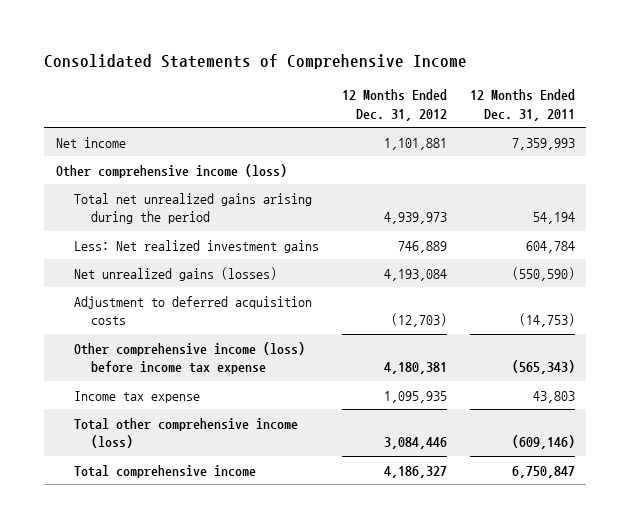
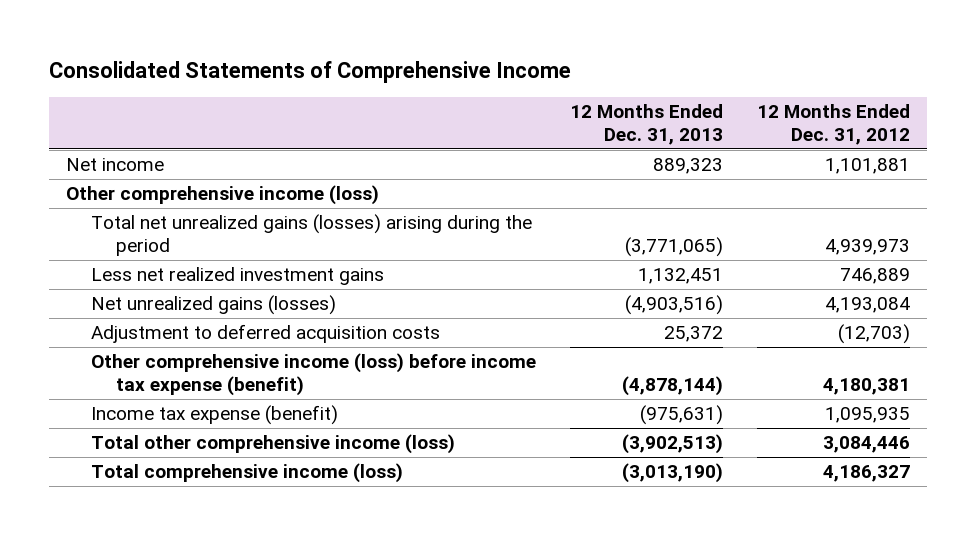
[469,89,575,121] 12 Months Ended Dec. 31, 2011 -> none
none -> [570,103,724,146] 12 Months Ended Dec. 31, 2013
[73,192,312,224] Total net unrealized gains arising during the period -> [91,213,533,257] Total net unrealized gains (losses) arising during the period
[73,239,319,253] Less: Net realized investment gains -> [91,266,385,285] Less net realized investment gains
[73,341,305,374] Other comprehensive income (loss) before income tax expense -> [91,352,537,397] Other comprehensive income (loss) before income tax expense (benefit)
[73,390,200,403] Income tax expense -> [91,404,339,425] Income tax expense (benefit)
[73,464,256,478] Total comprehensive income -> [91,462,404,483] Total comprehensive income (loss)

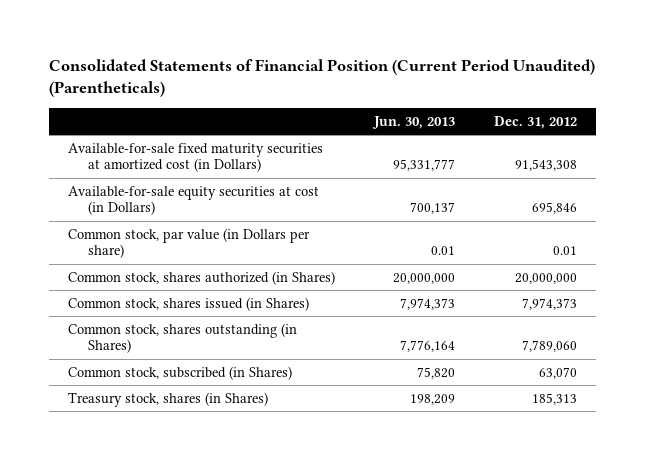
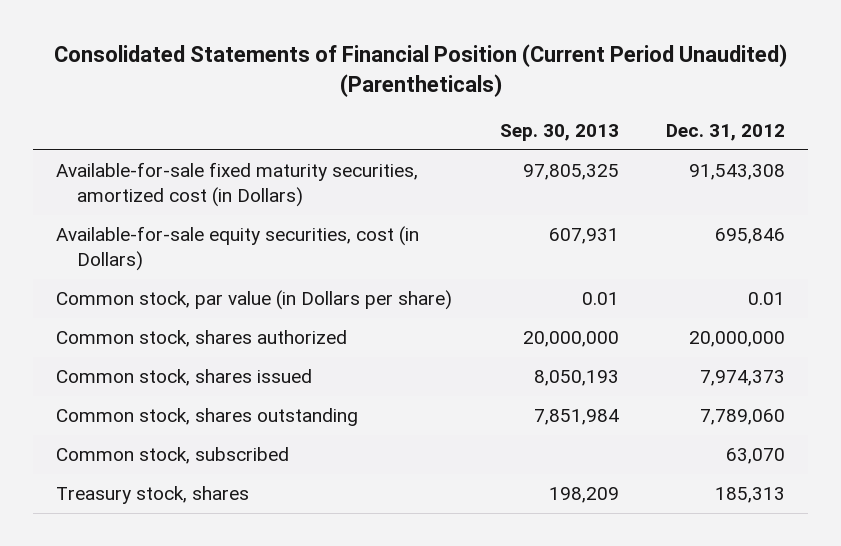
[372,115,456,129] Jun. 30, 2013 -> none
none -> [499,124,619,142] Sep. 30, 2013
[68,142,324,173] Available-for-sale fixed maturity securities at amortized cost (in Dollars) -> [56,162,419,207] Available-for-sale fixed maturity securities, amortized cost (in Dollars)
[68,185,320,216] Available-for-sale equity securities at cost (in Dollars) -> [56,226,420,271] Available-for-sale equity securities, cost (in Dollars)
[68,270,336,285] Common stock, shares authorized (in Shares) -> [56,330,348,348] Common stock, shares authorized
[68,296,310,311] Common stock, shares issued (in Shares) -> [56,369,313,387] Common stock, shares issued
[68,322,298,354] Common stock, shares outstanding (in Shares) -> [56,408,359,427] Common stock, shares outstanding
[68,365,293,380] Common stock, subscribed (in Shares) -> [56,447,290,465] Common stock, subscribed
[68,391,269,407] Treasury stock, shares (in Shares) -> [56,486,250,505] Treasury stock, shares

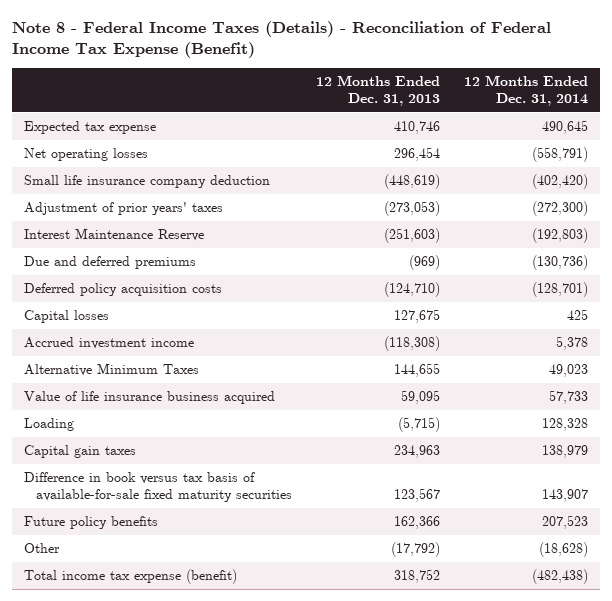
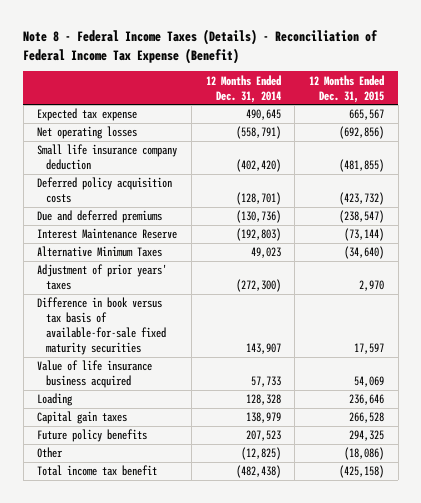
[316,74,441,106] 12 Months Ended Dec. 31, 2013 -> none
none -> [309,74,385,103] 12 Months Ended Dec. 31, 2015
[24,310,110,324] Capital losses -> none
[24,337,195,350] Accrued investment income -> none
[24,256,197,270] Due and deferred premiums -> [37,210,163,224] Due and deferred premiums
[24,228,205,242] Interest Maintenance Reserve -> [37,228,178,240] Interest Maintenance Reserve
[24,202,224,216] Adjustment of prior years' taxes -> [37,264,168,291] Adjustment of prior years' taxes
[24,472,293,503] Difference in book versus tax basis of available-for-sale fixed maturity securities -> [37,297,167,356] Difference in book versus tax basis of available-for-sale fixed maturity securities
[538,542,588,558] (18,628) -> [240,447,281,461] (12,825)
[24,569,238,585] Total income tax expense (benefit) -> [37,465,158,477] Total income tax benefit

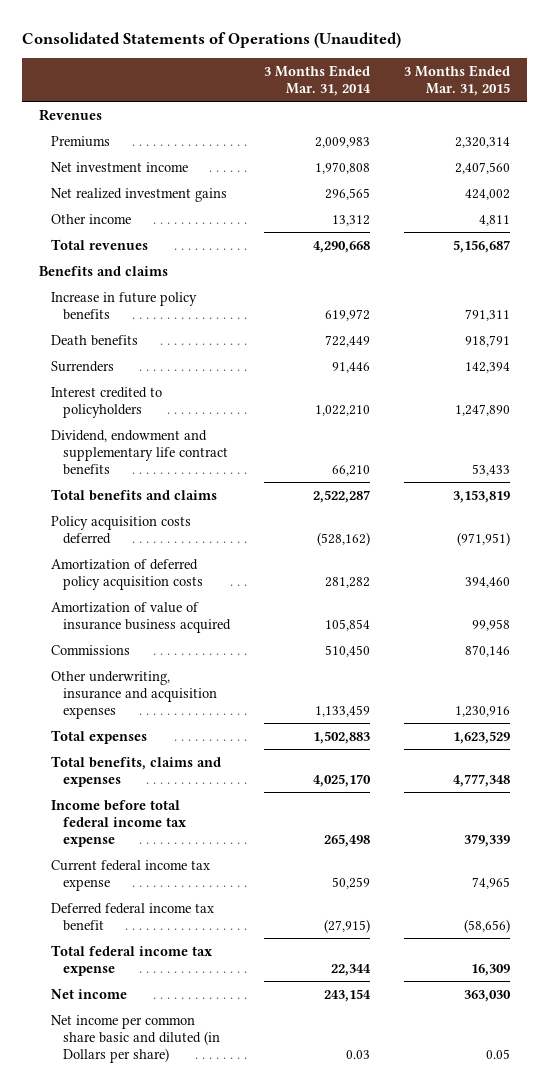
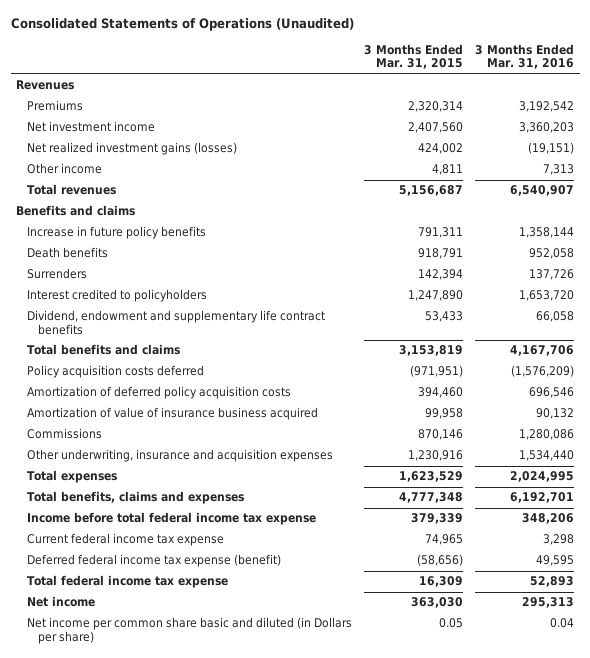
[263,64,371,96] 3 Months Ended Mar. 31, 2014 -> none
none -> [474,44,574,70] 3 Months Ended Mar. 31, 2016
[50,187,227,202] Net realized investment gains -> [27,142,238,156] Net realized investment gains (losses)
[50,902,214,931] Deferred federal income tax benefit -> [27,554,282,568] Deferred federal income tax expense (benefit)

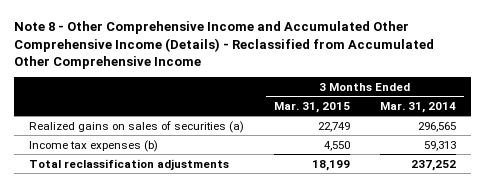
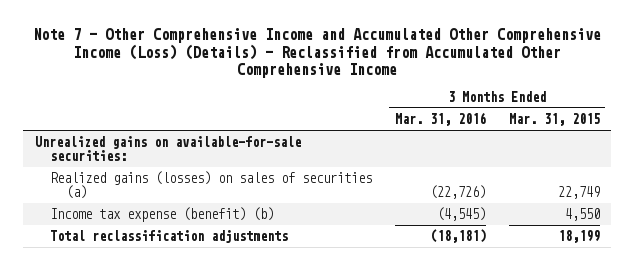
[13,21,434,70] Note 8 - Other Comprehensive Income and Accumulated Other Comprehensive Income (Details) - Reclassified from Accumulated Other Comprehensive Income -> [33,28,602,78] Note 7 - Other Comprehensive Income and Accumulated Other Comprehensive Income (Loss) (Details) - Reclassified from Accumulated Other Comprehensive Income
[380,101,457,113] Mar. 31, 2014 -> none
none -> [395,112,487,127] Mar. 31, 2016
none -> [34,136,301,162] Unrealized gains on available-for-sale securities:
[28,120,244,133] Realized gains on sales of securities (a) -> [50,171,373,200] Realized gains (losses) on sales of securities (a)
[28,139,158,152] Income tax expenses (b) -> [50,207,275,223] Income tax expense (benefit) (b)

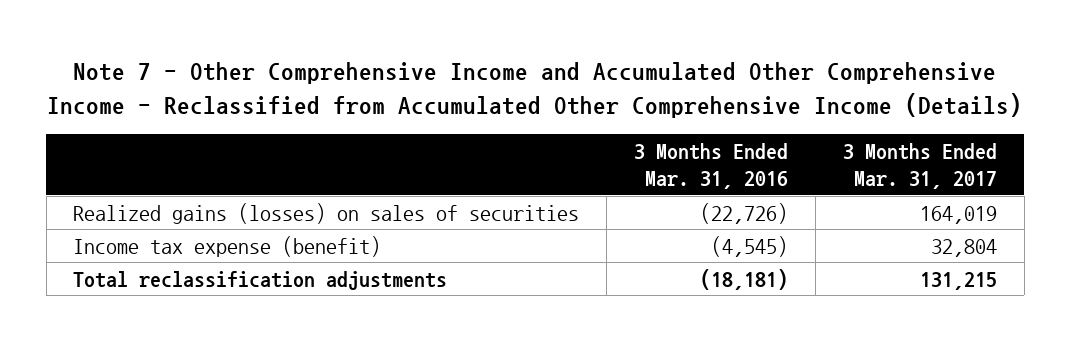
[33,28,602,78] Note 7 - Other Comprehensive Income and Accumulated Other Comprehensive Income (Loss) (Details) - Reclassified from Accumulated Other Comprehensive Income -> [47,62,1023,118] Note 7 - Other Comprehensive Income and Accumulated Other Comprehensive Income - Reclassified from Accumulated Other Comprehensive Income (Details)
[508,113,600,127] Mar. 31, 2015 -> none
none -> [842,142,997,189] 3 Months Ended Mar. 31, 2017
[34,136,301,162] Unrealized gains on available-for-sale securities: -> none
[50,171,373,200] Realized gains (losses) on sales of securities (a) -> [73,202,580,224] Realized gains (losses) on sales of securities
[50,207,275,223] Income tax expense (benefit) (b) -> [73,235,382,257] Income tax expense (benefit)

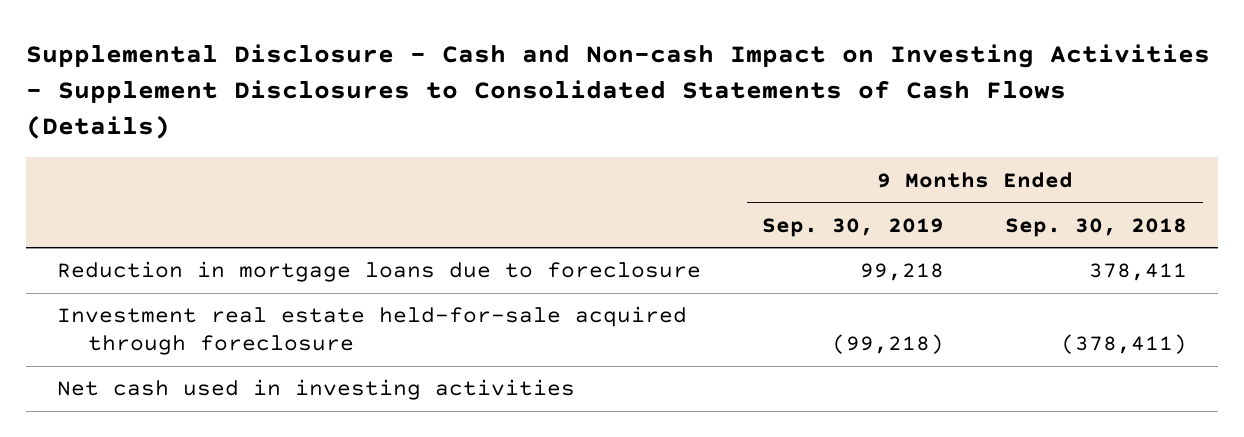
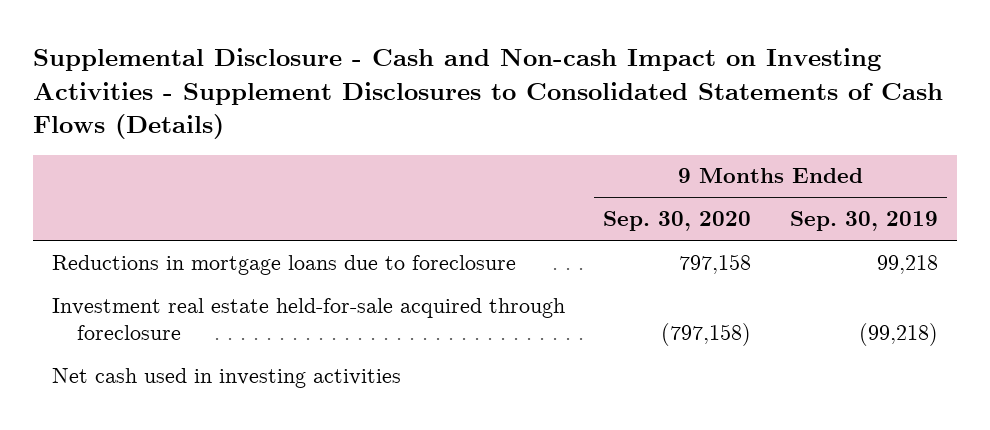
[1005,217,1188,237] Sep. 30, 2018 -> none
none -> [603,211,752,232] Sep. 30, 2020
[56,261,701,283] Reduction in mortgage loans due to foreclosure -> [52,254,517,275] Reductions in mortgage loans due to foreclosure

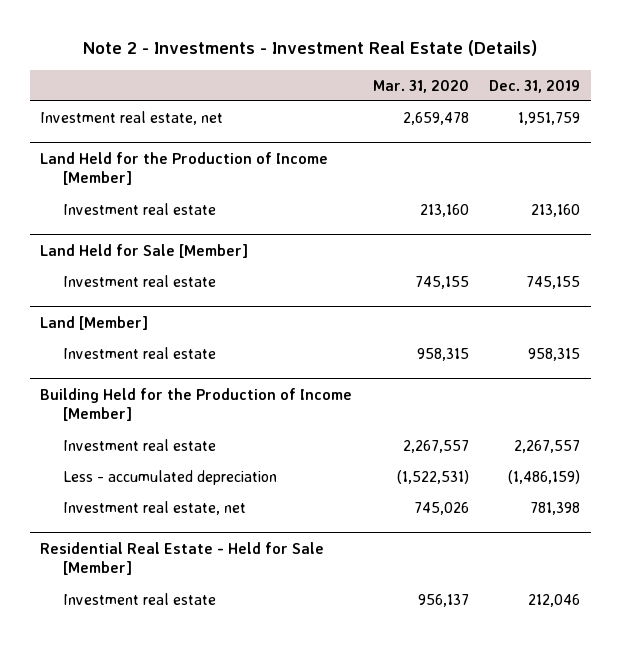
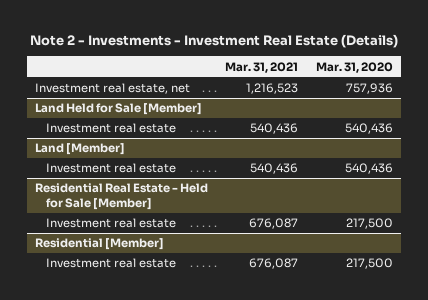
[489,79,581,93] Dec. 31, 2019 -> none
none -> [225,61,299,73] Mar. 31, 2021
[39,151,328,186] Land Held for the Production of Income [Member] -> none
[62,202,216,215] Investment real estate -> none
[402,111,469,125] 2,659,478 -> [345,83,393,95] 757,936
[414,275,469,289] 745,155 -> [344,123,393,135] 540,436
[39,387,352,422] Building Held for the Production of Income [Member] -> none
[62,438,216,451] Investment real estate -> none
[62,469,277,485] Less - accumulated depreciation -> none
[62,500,246,515] Investment real estate, net -> none
[416,347,469,361] 958,315 -> [344,163,393,175] 540,436
[417,593,469,607] 956,137 -> [345,218,393,230] 217,500
none -> [35,238,165,251] Residential [Member]
none -> [46,258,177,269] Investment real estate

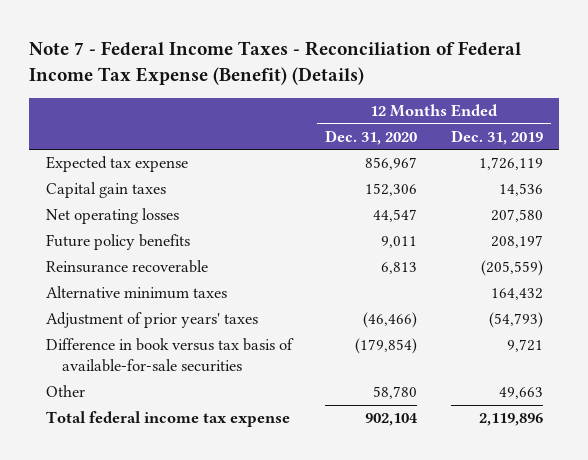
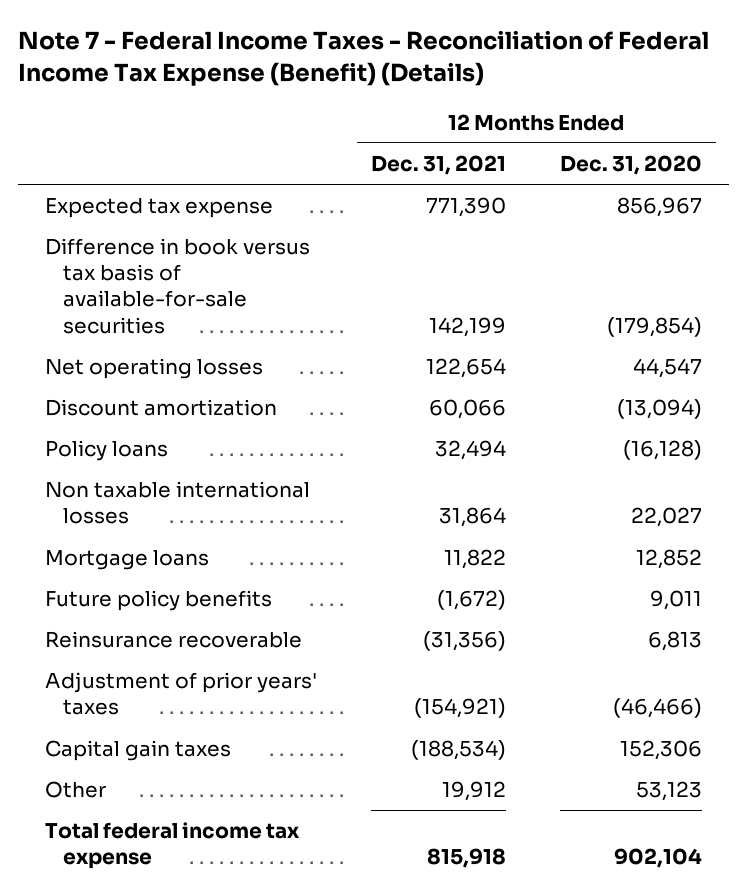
[450,129,543,145] Dec. 31, 2019 -> none
none -> [370,155,506,176] Dec. 31, 2021
[45,338,294,373] Difference in book versus tax basis of available-for-sale securities -> [44,238,310,334] Difference in book versus tax basis of available-for-sale securities
none -> [44,399,277,417] Discount amortization
none -> [44,440,168,462] Policy loans
none -> [44,481,310,525] Non taxable international losses
none -> [44,550,209,571] Mortgage loans
[45,286,227,300] Alternative minimum taxes -> none
[45,182,166,199] Capital gain taxes -> [44,740,231,762] Capital gain taxes
[373,386,418,400] 58,780 -> [636,781,703,802] 53,123

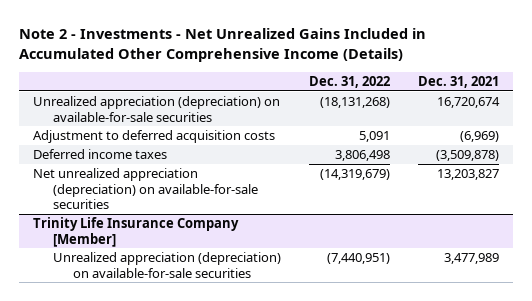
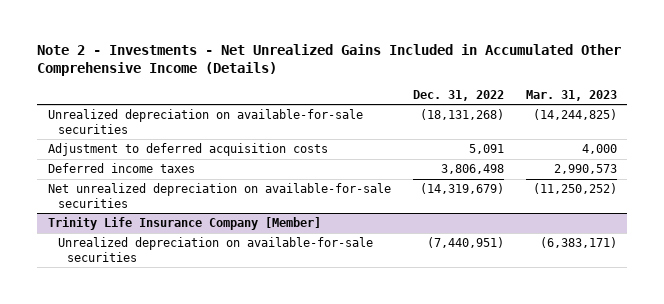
[417,75,499,88] Dec. 31, 2021 -> none
none -> [525,89,617,101] Mar. 31, 2023
[33,96,281,122] Unrealized appreciation (depreciation) on available-for-sale securities -> [47,109,363,134] Unrealized depreciation on available-for-sale securities
[33,168,259,209] Net unrealized appreciation (depreciation) on available-for-sale securities -> [47,183,391,208] Net unrealized depreciation on available-for-sale securities
[53,252,282,278] Unrealized appreciation (depreciation) on available-for-sale securities -> [57,237,373,262] Unrealized depreciation on available-for-sale securities

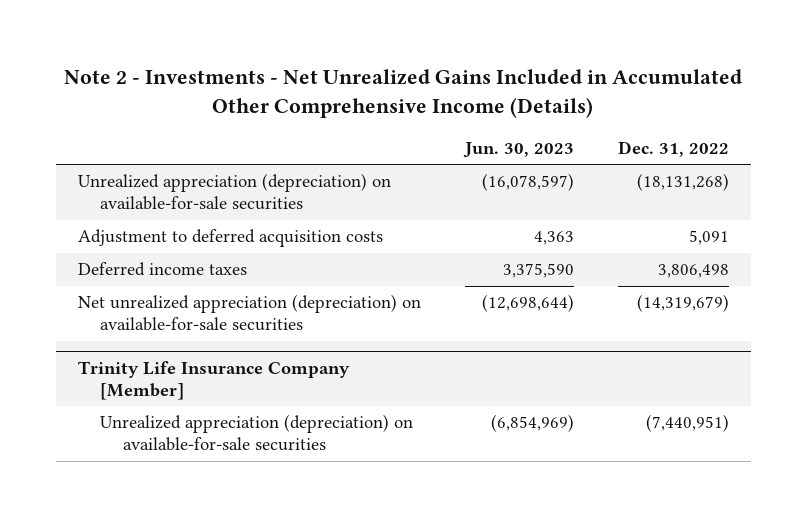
[525,89,617,101] Mar. 31, 2023 -> none
none -> [462,141,574,158] Jun. 30, 2023
[47,109,363,134] Unrealized depreciation on available-for-sale securities -> [77,173,391,211] Unrealized appreciation (depreciation) on available-for-sale securities
[47,183,391,208] Net unrealized depreciation on available-for-sale securities -> [77,294,421,332] Net unrealized appreciation (depreciation) on available-for-sale securities
[57,237,373,262] Unrealized depreciation on available-for-sale securities -> [100,414,414,452] Unrealized appreciation (depreciation) on available-for-sale securities

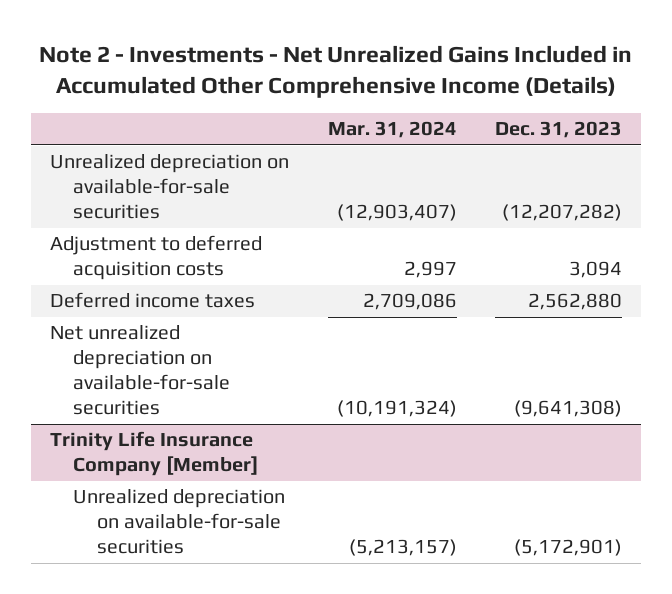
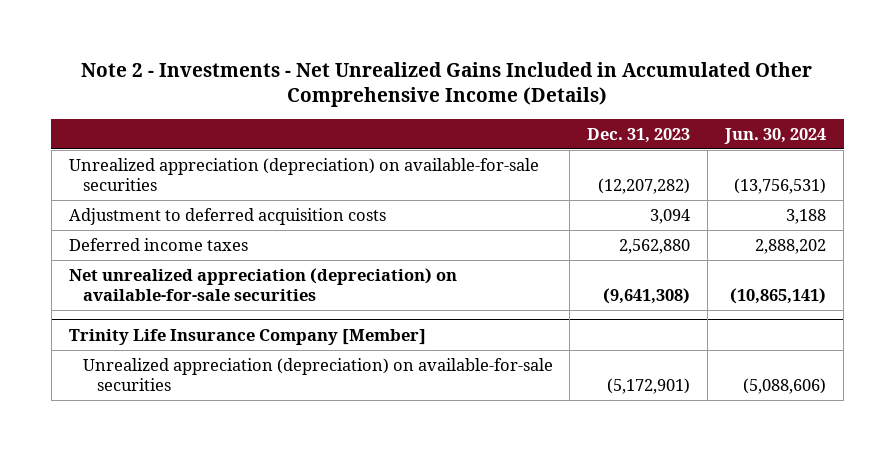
[327,121,457,139] Mar. 31, 2024 -> none
none -> [724,127,827,144] Jun. 30, 2024
[50,154,290,220] Unrealized depreciation on available-for-sale securities -> [68,157,539,191] Unrealized appreciation (depreciation) on available-for-sale securities
[50,325,231,416] Net unrealized depreciation on available-for-sale securities -> [68,267,457,301] Net unrealized appreciation (depreciation) on available-for-sale securities
[73,489,286,555] Unrealized depreciation on available-for-sale securities -> [82,357,553,391] Unrealized appreciation (depreciation) on available-for-sale securities

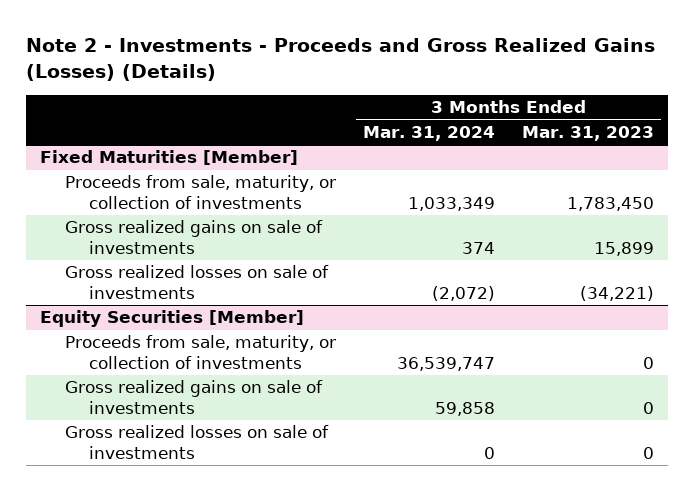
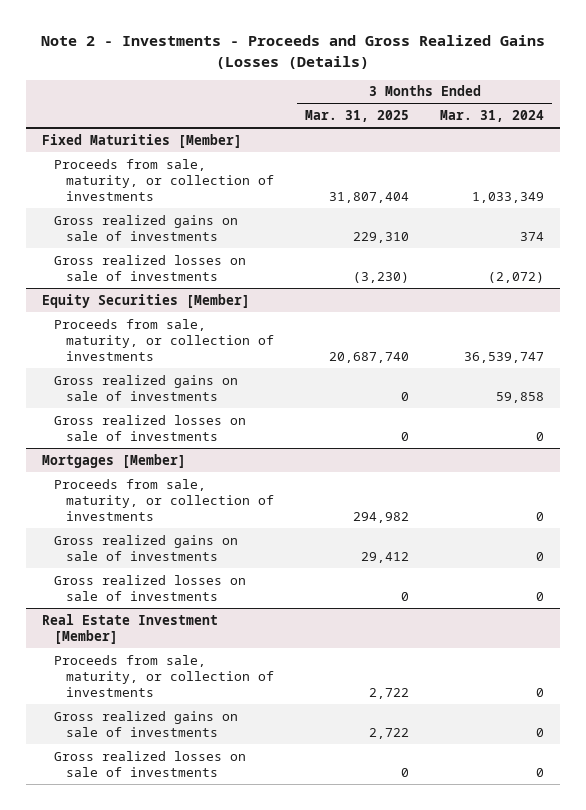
[26,38,656,82] Note 2 - Investments - Proceeds and Gross Realized Gains (Losses) (Details) -> [41,35,546,69] Note 2 - Investments - Proceeds and Gross Realized Gains (Losses (Details)
[522,125,655,141] Mar. 31, 2023 -> none
none -> [304,110,409,123] Mar. 31, 2025
none -> [41,453,186,468] Mortgages [Member]
none -> [53,478,274,521] Proceeds from sale, maturity, or collection of investments
none -> [53,534,238,561] Gross realized gains on sale of investments
none -> [53,574,246,601] Gross realized losses on sale of investments
none -> [41,613,218,644] Real Estate Investment [Member]
none -> [53,654,274,697] Proceeds from sale, maturity, or collection of investments
none -> [53,710,238,737] Gross realized gains on sale of investments
none -> [53,750,246,777] Gross realized losses on sale of investments

